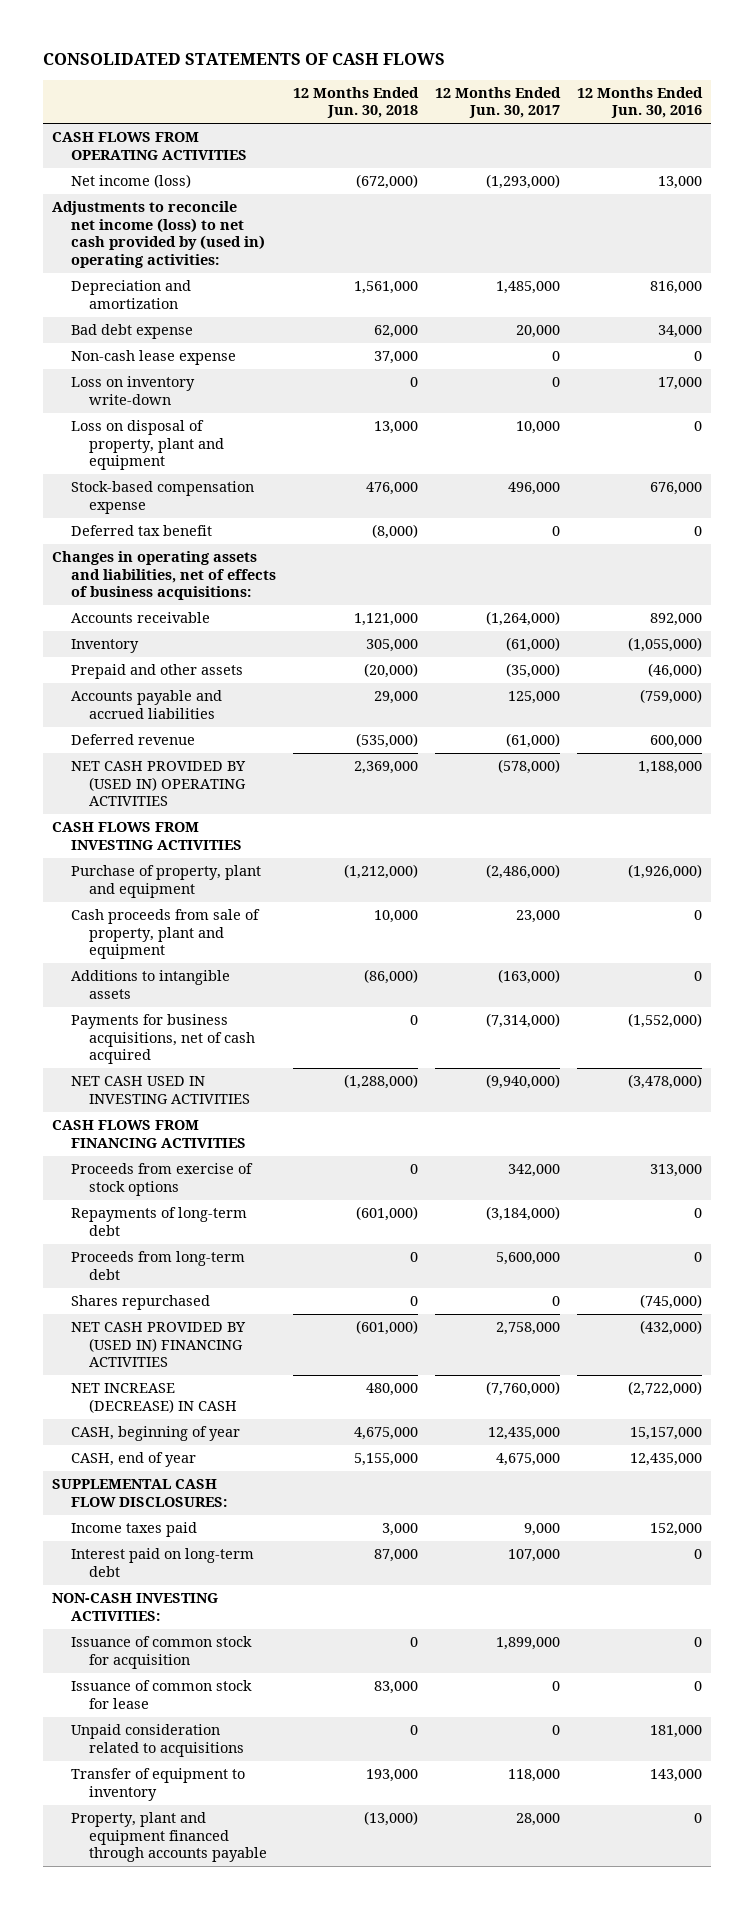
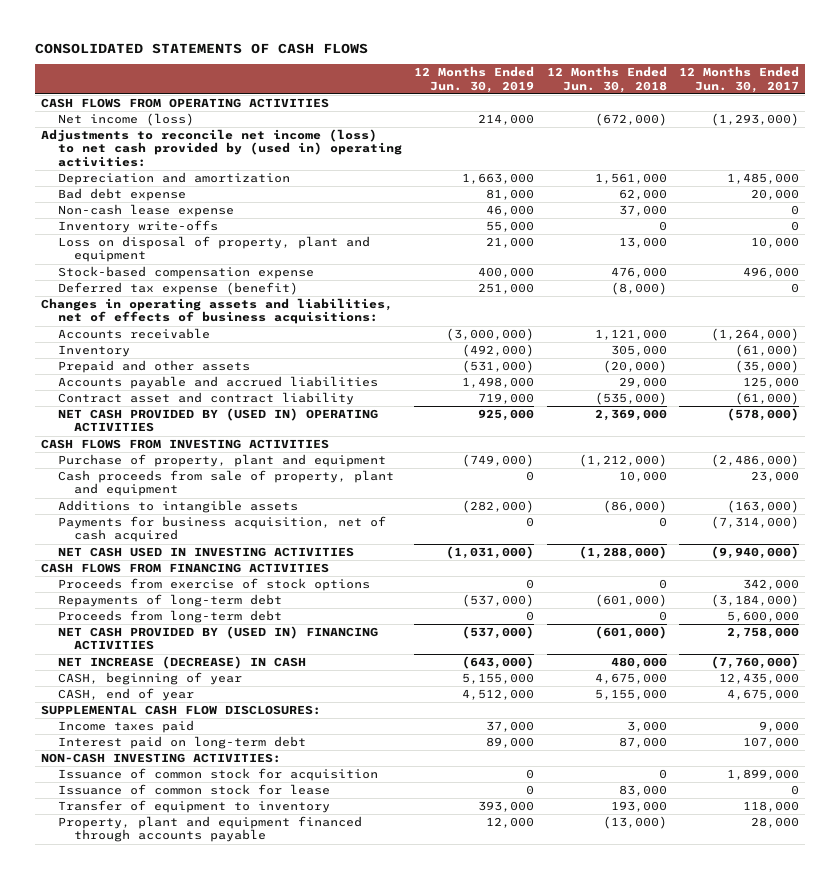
[577,86,704,119] 12 Months Ended Jun. 30, 2016 -> none
none -> [414,66,535,93] 12 Months Ended Jun. 30, 2019
[70,376,195,405] Loss on inventory write-down -> [57,220,218,234] Inventory write-offs
[70,525,212,537] Deferred tax benefit -> [57,282,298,296] Deferred tax expense (benefit)
[70,734,195,746] Deferred revenue -> [57,392,354,406] Contract asset and contract liability
[70,1014,256,1065] Payments for business acquisitions, net of cash acquired -> [57,516,386,543] Payments for business acquisition, net of cash acquired
[70,1295,210,1311] Shares repurchased -> none
[70,1724,245,1757] Unpaid consideration related to acquisitions -> none

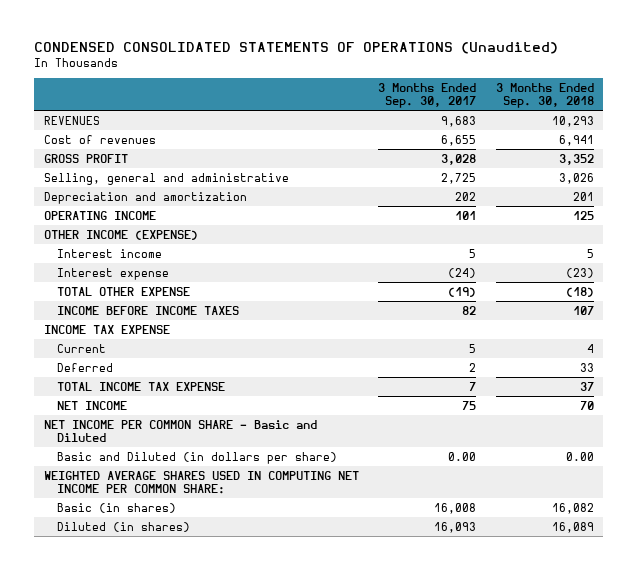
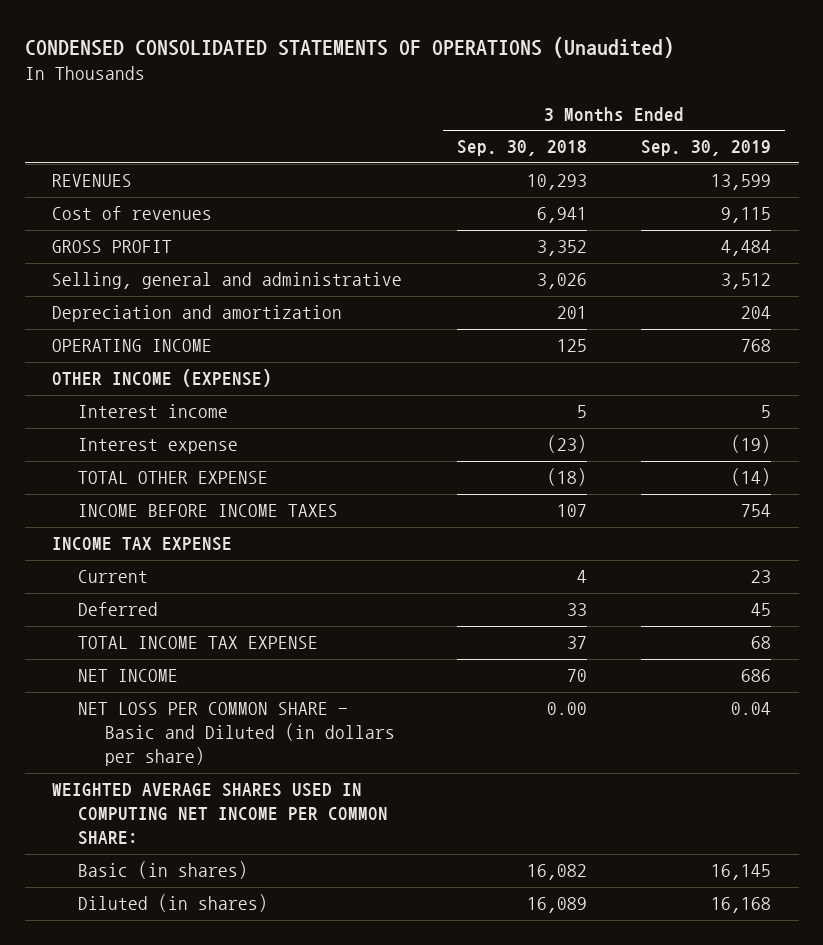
[378,82,477,108] 3 Months Ended Sep. 30, 2017 -> none
none -> [641,140,772,157] Sep. 30, 2019
[44,419,318,442] NET INCOME PER COMMON SHARE - Basic and Diluted -> none
[57,451,338,464] Basic and Diluted (in dollars per share) -> [78,702,395,767] NET LOSS PER COMMON SHARE - Basic and Diluted (in dollars per share)

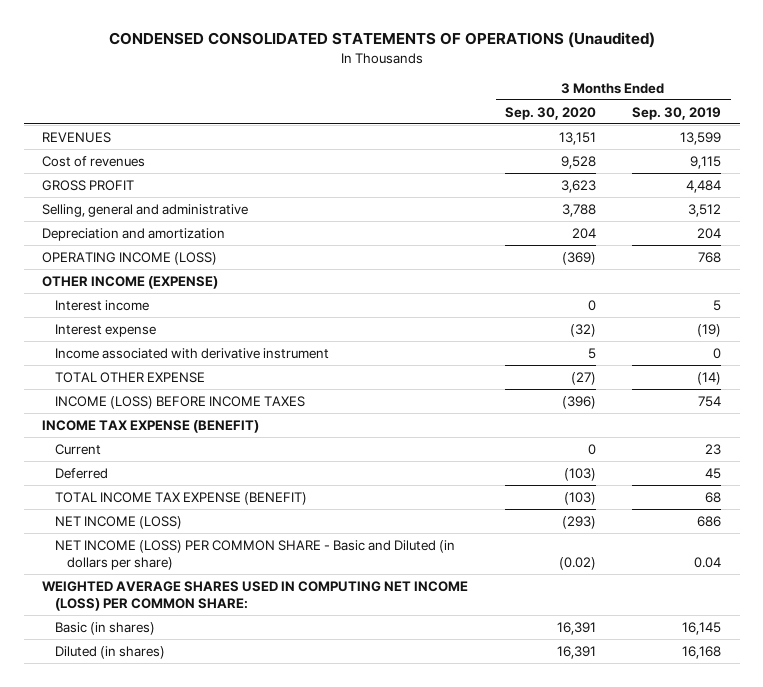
[456,140,587,157] Sep. 30, 2018 -> none
none -> [504,106,596,120] Sep. 30, 2020
[51,339,212,353] OPERATING INCOME -> [42,251,218,265] OPERATING INCOME (LOSS)
none -> [54,347,329,359] Income associated with derivative instrument
[78,504,339,518] INCOME BEFORE INCOME TAXES -> [54,395,305,409] INCOME (LOSS) BEFORE INCOME TAXES
[51,537,232,552] INCOME TAX EXPENSE -> [42,419,260,433] INCOME TAX EXPENSE (BENEFIT)
[78,636,319,650] TOTAL INCOME TAX EXPENSE -> [54,491,307,505] TOTAL INCOME TAX EXPENSE (BENEFIT)
[78,669,179,683] NET INCOME -> [54,515,182,529] NET INCOME (LOSS)
[78,702,395,767] NET LOSS PER COMMON SHARE - Basic and Diluted (in dollars per share) -> [54,539,455,571] NET INCOME (LOSS) PER COMMON SHARE - Basic and Diluted (in dollars per share)
[51,783,389,846] WEIGHTED AVERAGE SHARES USED IN COMPUTING NET INCOME PER COMMON SHARE: -> [42,580,469,612] WEIGHTED AVERAGE SHARES USED IN COMPUTING NET INCOME (LOSS) PER COMMON SHARE:

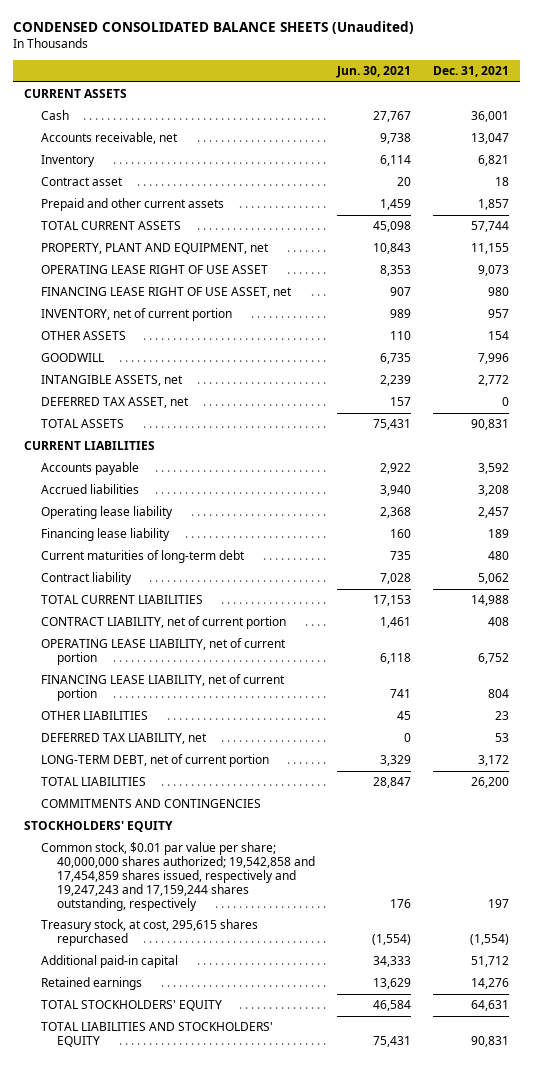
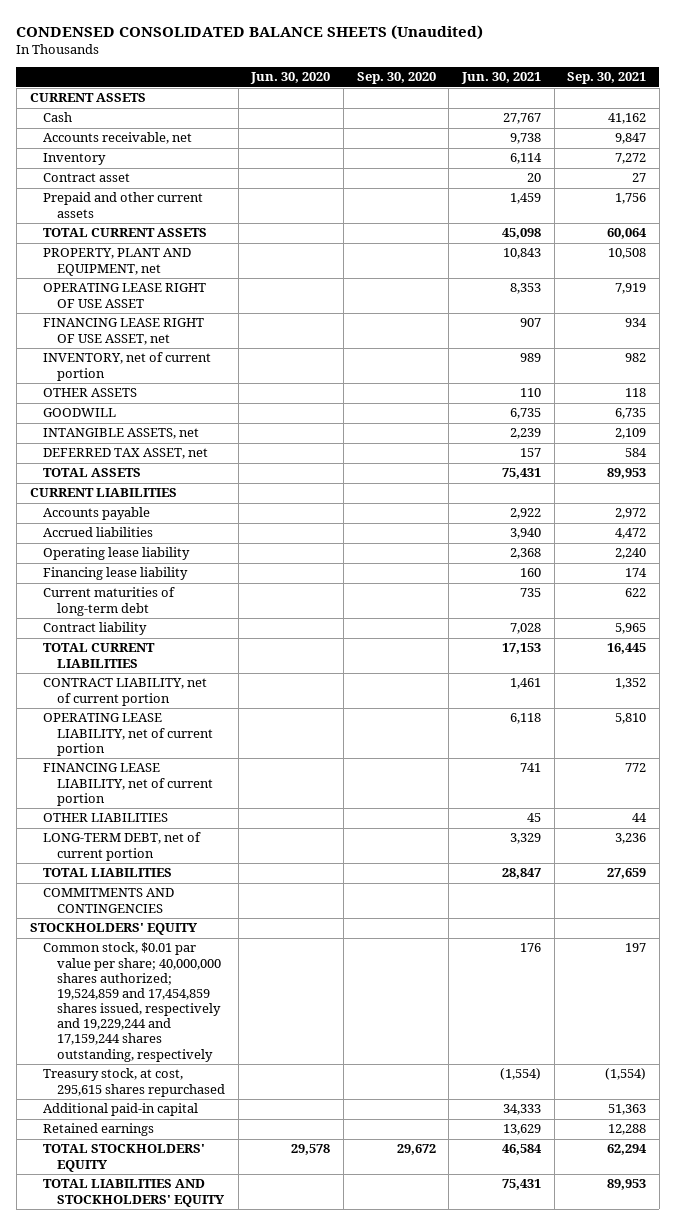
[432,66,509,78] Dec. 31, 2021 -> none
none -> [250,72,331,85] Jun. 30, 2020
none -> [356,72,436,85] Sep. 30, 2020
none -> [567,72,647,85] Sep. 30, 2021
[40,733,207,745] DEFERRED TAX LIABILITY, net -> none
[40,842,316,911] Common stock, $0.01 par value per share; 40,000,000 shares authorized; 19,542,858 and 17,454,859 shares issued, respectively and 19,247,243 and 17,159,244 shares outstanding, respectively -> [43,942,222,1062] Common stock, $0.01 par value per share; 40,000,000 shares authorized; 19,524,859 and 17,454,859 shares issued, respectively and 19,229,244 and 17,159,244 shares outstanding, respectively

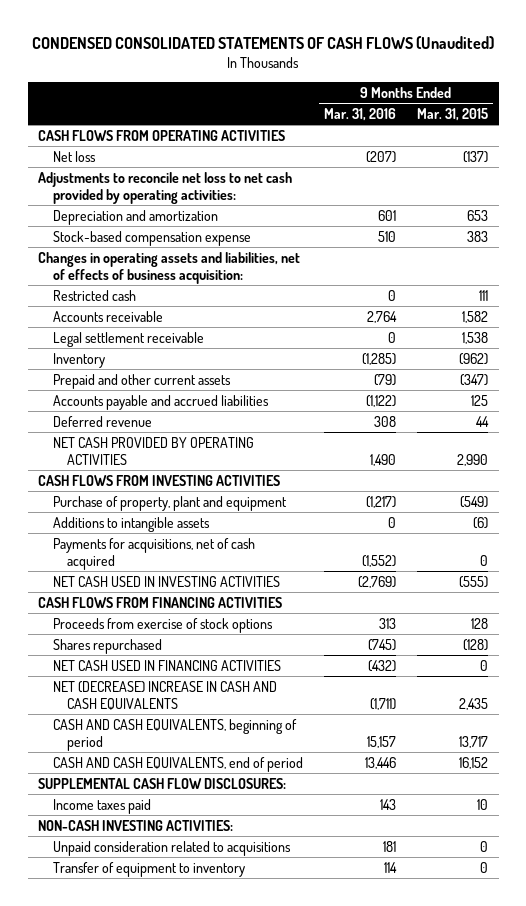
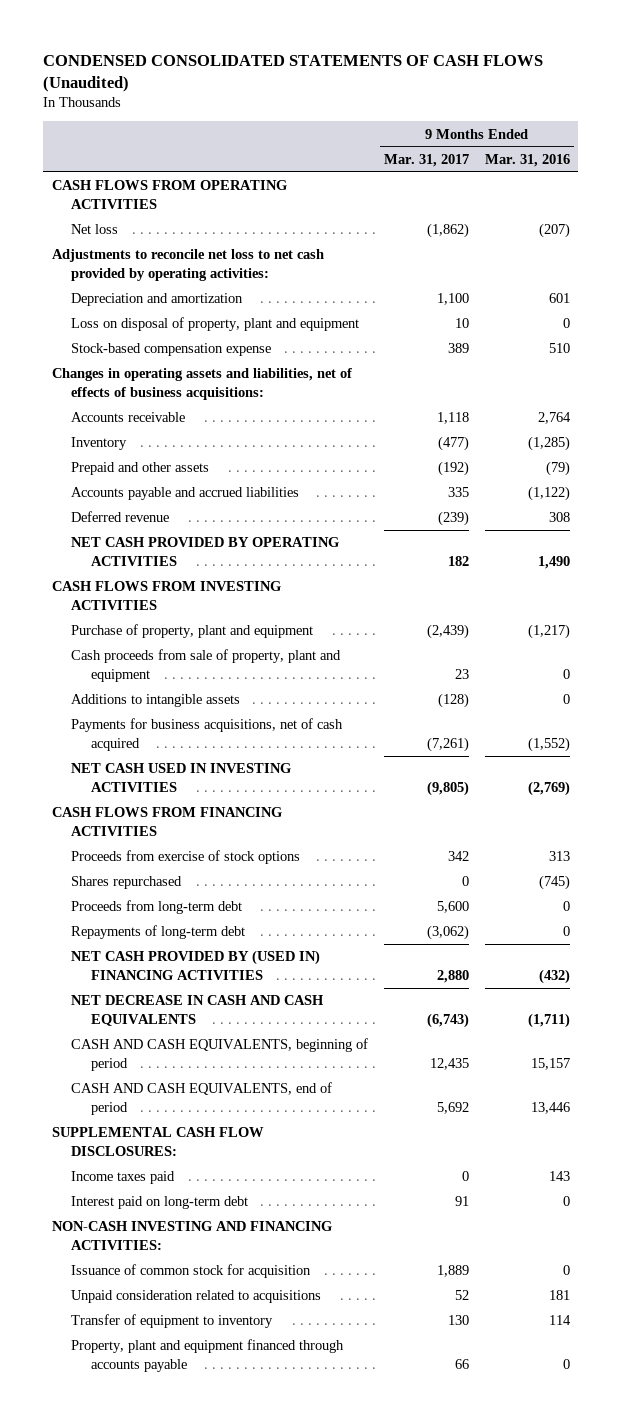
[417,107,489,121] Mar. 31, 2015 -> none
none -> [384,153,470,167] Mar. 31, 2017
none -> [71,317,360,332] Loss on disposal of property, plant and equipment
[52,289,136,301] Restricted cash -> none
[38,251,301,284] Changes in operating assets and liabilities, net of effects of business acquisition: -> [51,368,352,400] Changes in operating assets and liabilities, net of effects of business acquisitions:
[52,331,204,347] Legal settlement receivable -> none
[52,373,231,389] Prepaid and other current assets -> [71,462,210,476] Prepaid and other assets
none -> [71,649,342,682] Cash proceeds from sale of property, plant and equipment
[52,537,255,570] Payments for acquisitions, net of cash acquired -> [71,718,344,751] Payments for business acquisitions, net of cash acquired
none -> [71,900,243,915] Proceeds from long-term debt
none -> [71,925,246,940] Repayments of long-term debt
[52,659,281,671] NET CASH USED IN FINANCING ACTIVITIES -> [71,950,321,980] NET CASH PROVIDED BY (USED IN) FINANCING ACTIVITIES
[52,680,277,710] NET (DECREASE) INCREASE IN CASH AND CASH EQUIVALENTS -> [71,995,325,1026] NET DECREASE IN CASH AND CASH EQUIVALENTS
none -> [71,1196,249,1210] Interest paid on long-term debt
[38,819,234,831] NON-CASH INVESTING ACTIVITIES: -> [51,1221,332,1250] NON-CASH INVESTING AND FINANCING ACTIVITIES:
none -> [71,1264,312,1279] Issuance of common stock for acquisition
none -> [71,1339,345,1372] Property, plant and equipment financed through accounts payable

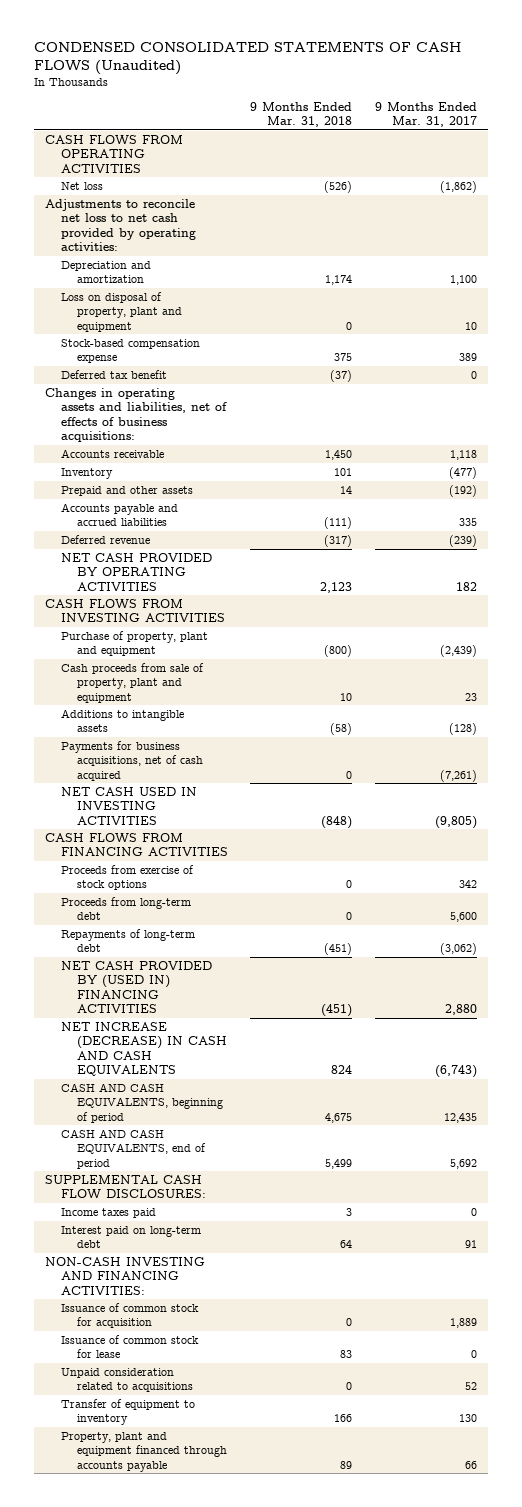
[485,153,571,167] Mar. 31, 2016 -> none
none -> [250,101,353,128] 9 Months Ended Mar. 31, 2018
none -> [60,369,167,379] Deferred tax benefit
[71,876,183,890] Shares repurchased -> none
[71,995,325,1026] NET DECREASE IN CASH AND CASH EQUIVALENTS -> [60,1021,227,1076] NET INCREASE (DECREASE) IN CASH AND CASH EQUIVALENTS
none -> [60,1334,199,1359] Issuance of common stock for lease

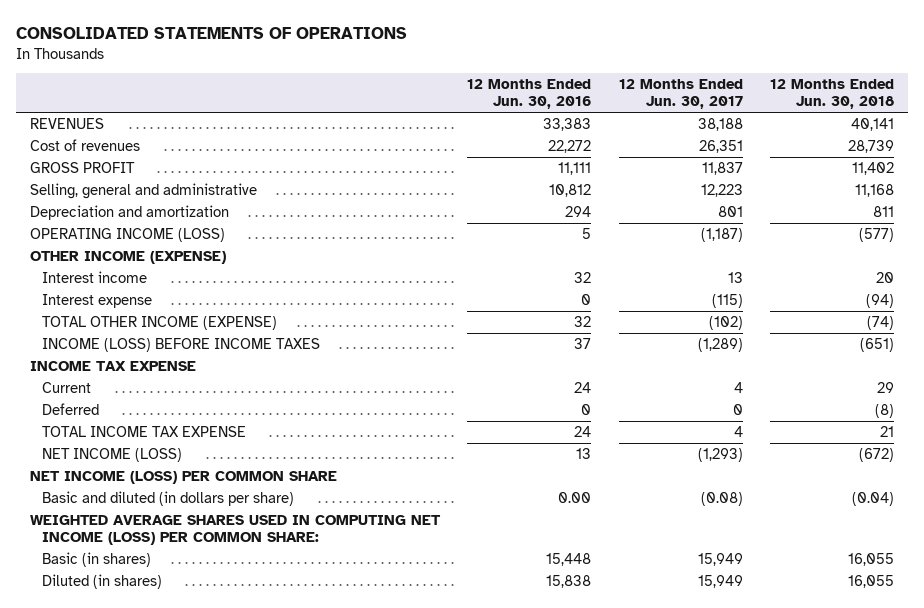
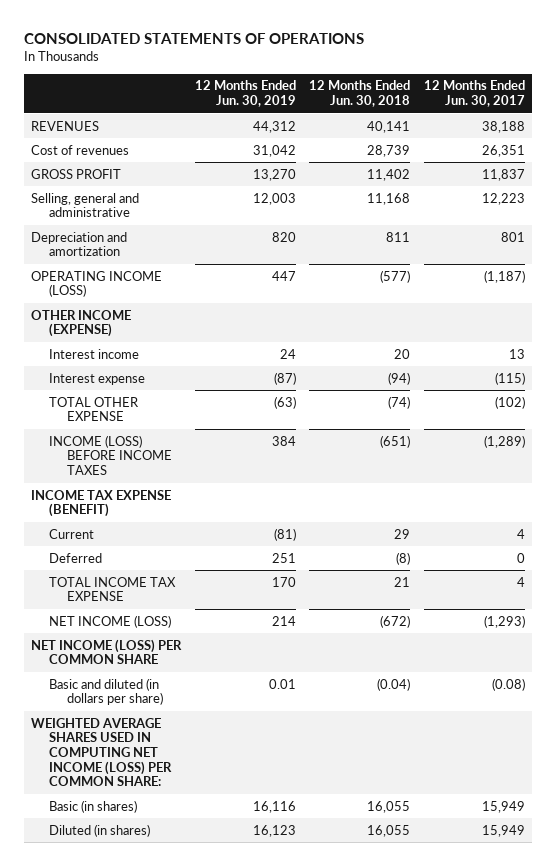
[467,79,592,110] 12 Months Ended Jun. 30, 2016 -> none
none -> [194,80,296,108] 12 Months Ended Jun. 30, 2019
[41,315,277,330] TOTAL OTHER INCOME (EXPENSE) -> [48,396,139,422] TOTAL OTHER EXPENSE
[29,360,196,371] INCOME TAX EXPENSE -> [30,489,171,518] INCOME TAX EXPENSE (BENEFIT)

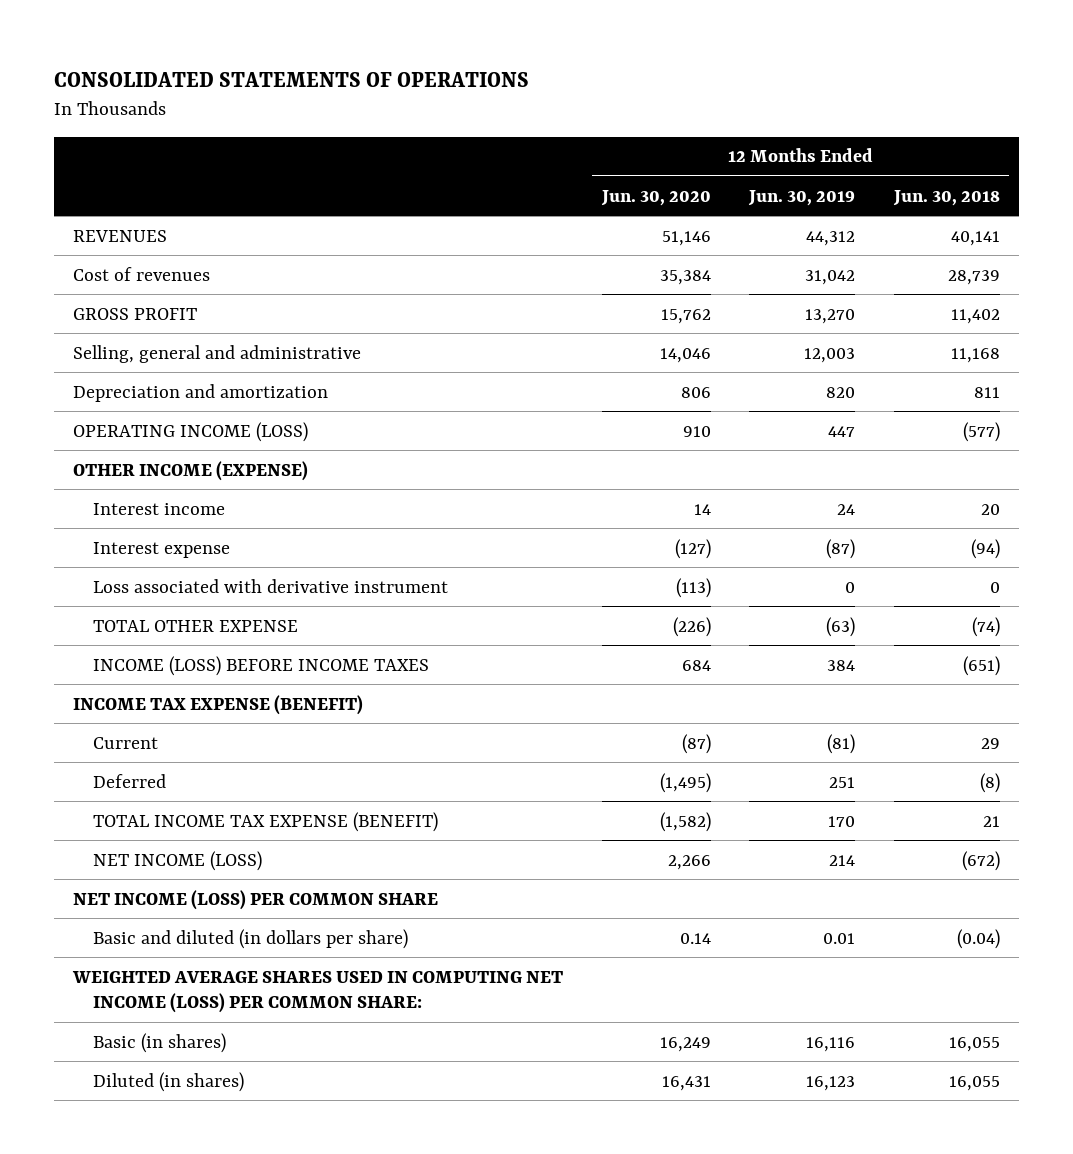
[423,80,525,108] 12 Months Ended Jun. 30, 2017 -> none
none -> [600,189,711,206] Jun. 30, 2020
none -> [93,578,449,593] Loss associated with derivative instrument
[48,576,176,602] TOTAL INCOME TAX EXPENSE -> [93,811,439,832] TOTAL INCOME TAX EXPENSE (BENEFIT)

